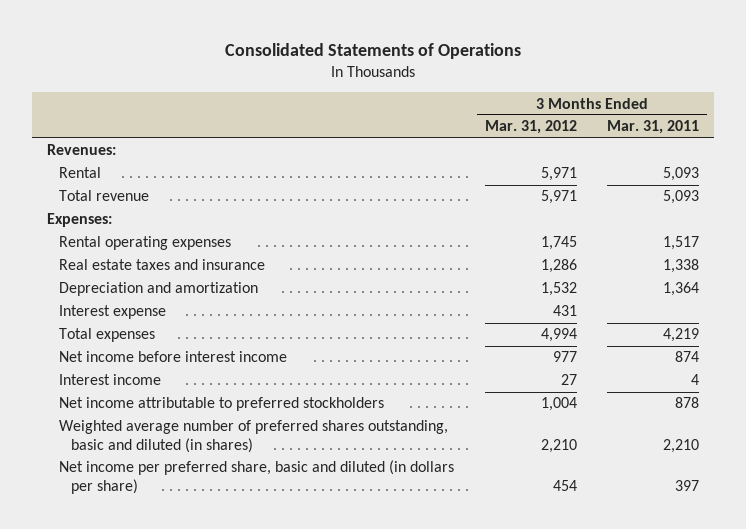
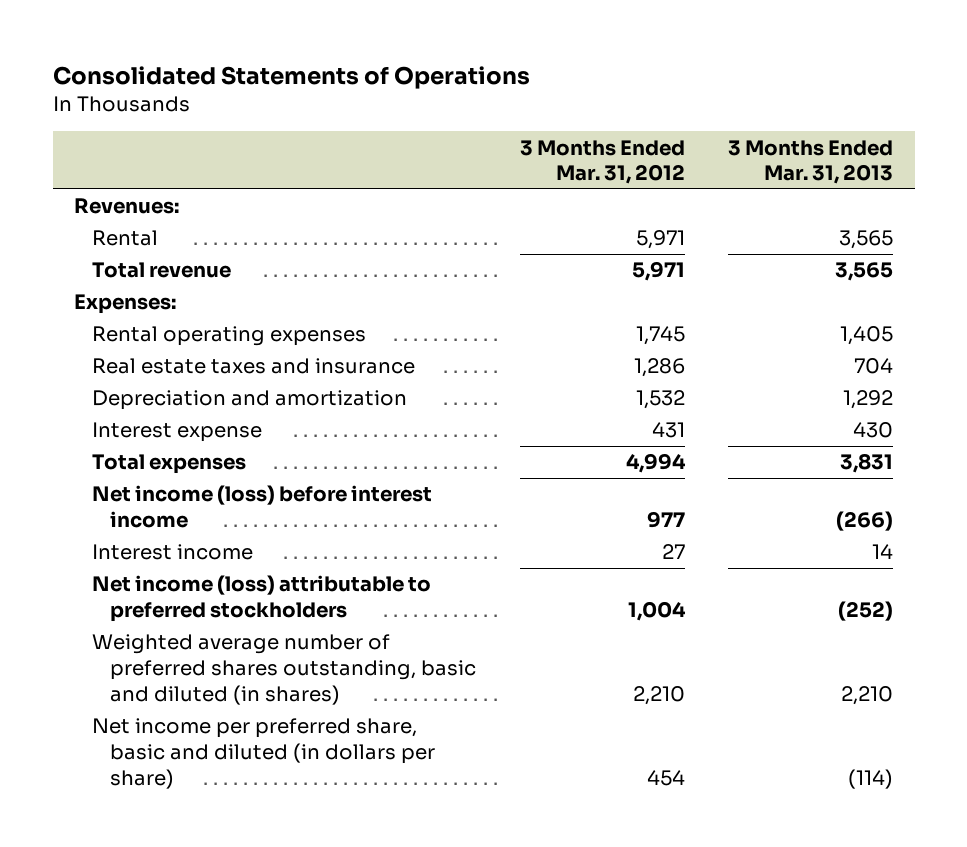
[607,120,700,135] Mar. 31, 2011 -> none
none -> [727,139,893,185] 3 Months Ended Mar. 31, 2013
[58,351,287,363] Net income before interest income -> [92,485,433,529] Net income (loss) before interest income
[58,397,384,412] Net income attributable to preferred stockholders -> [92,575,432,623] Net income (loss) attributable to preferred stockholders

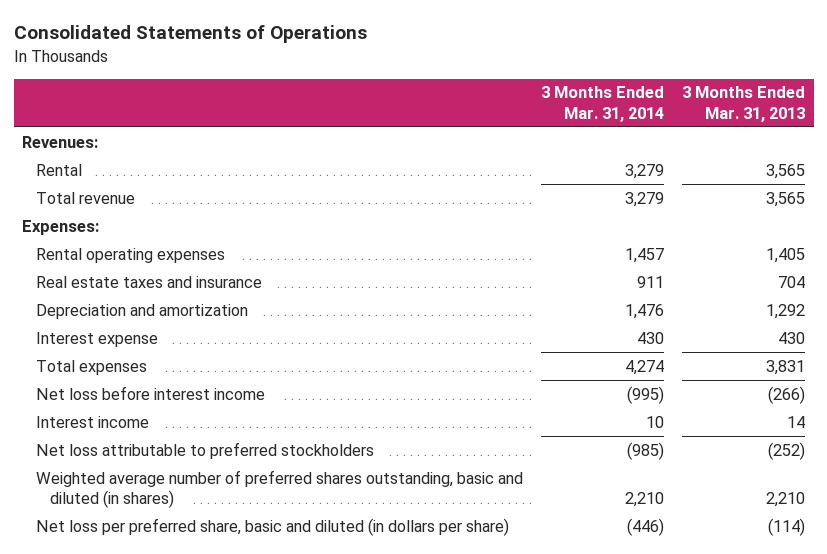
[519,139,685,185] 3 Months Ended Mar. 31, 2012 -> none
none -> [541,86,665,122] 3 Months Ended Mar. 31, 2014
[92,485,433,529] Net income (loss) before interest income -> [36,385,266,400] Net loss before interest income
[92,575,432,623] Net income (loss) attributable to preferred stockholders -> [36,441,375,459] Net loss attributable to preferred stockholders
[92,718,436,789] Net income per preferred share, basic and diluted (in dollars per share) -> [36,517,510,536] Net loss per preferred share, basic and diluted (in dollars per share)

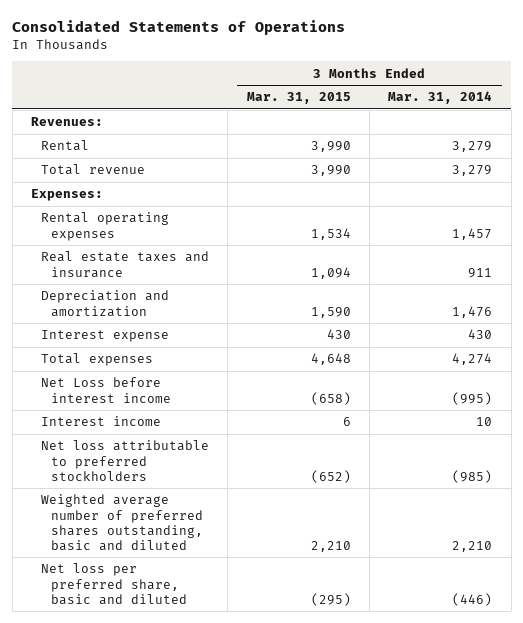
[681,86,805,122] 3 Months Ended Mar. 31, 2013 -> none
none -> [246,92,351,105] Mar. 31, 2015
[36,385,266,400] Net loss before interest income -> [40,377,171,403] Net Loss before interest income
[36,469,524,509] Weighted average number of preferred shares outstanding, basic and diluted (in shares) -> [40,494,203,551] Weighted average number of preferred shares outstanding, basic and diluted
[36,517,510,536] Net loss per preferred share, basic and diluted (in dollars per share) -> [40,563,187,605] Net loss per preferred share, basic and diluted

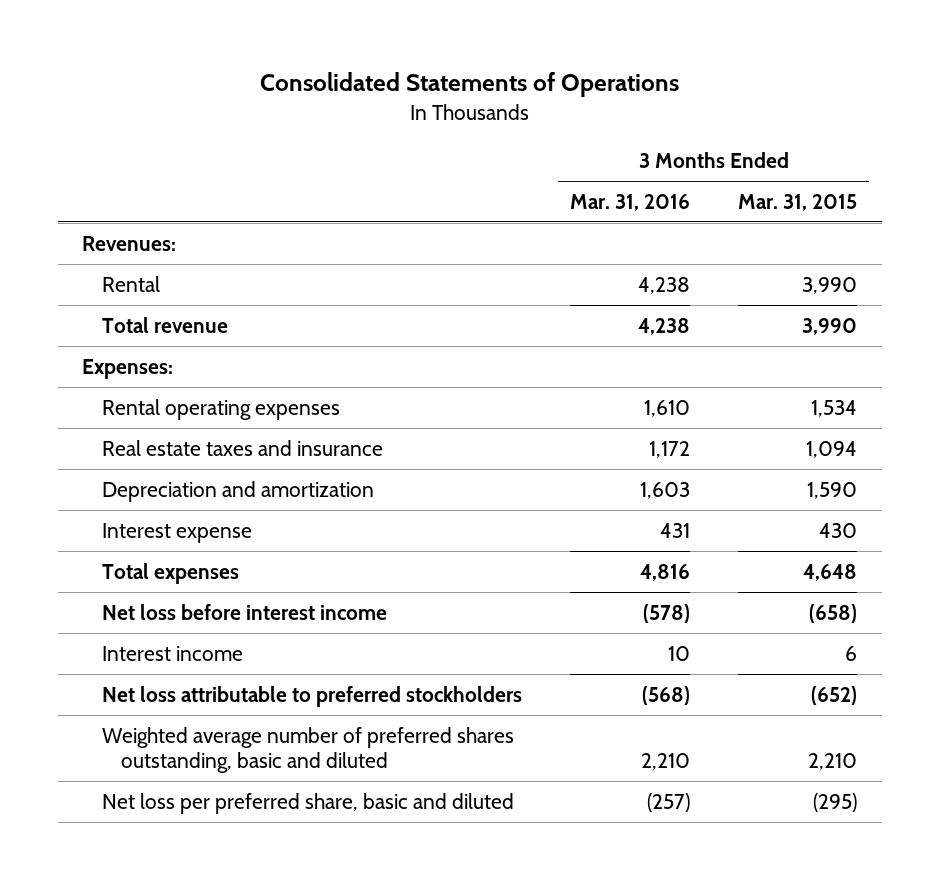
[388,91,493,105] Mar. 31, 2014 -> none
none -> [570,194,691,212] Mar. 31, 2016
[40,377,171,403] Net Loss before interest income -> [101,603,387,620] Net loss before interest income

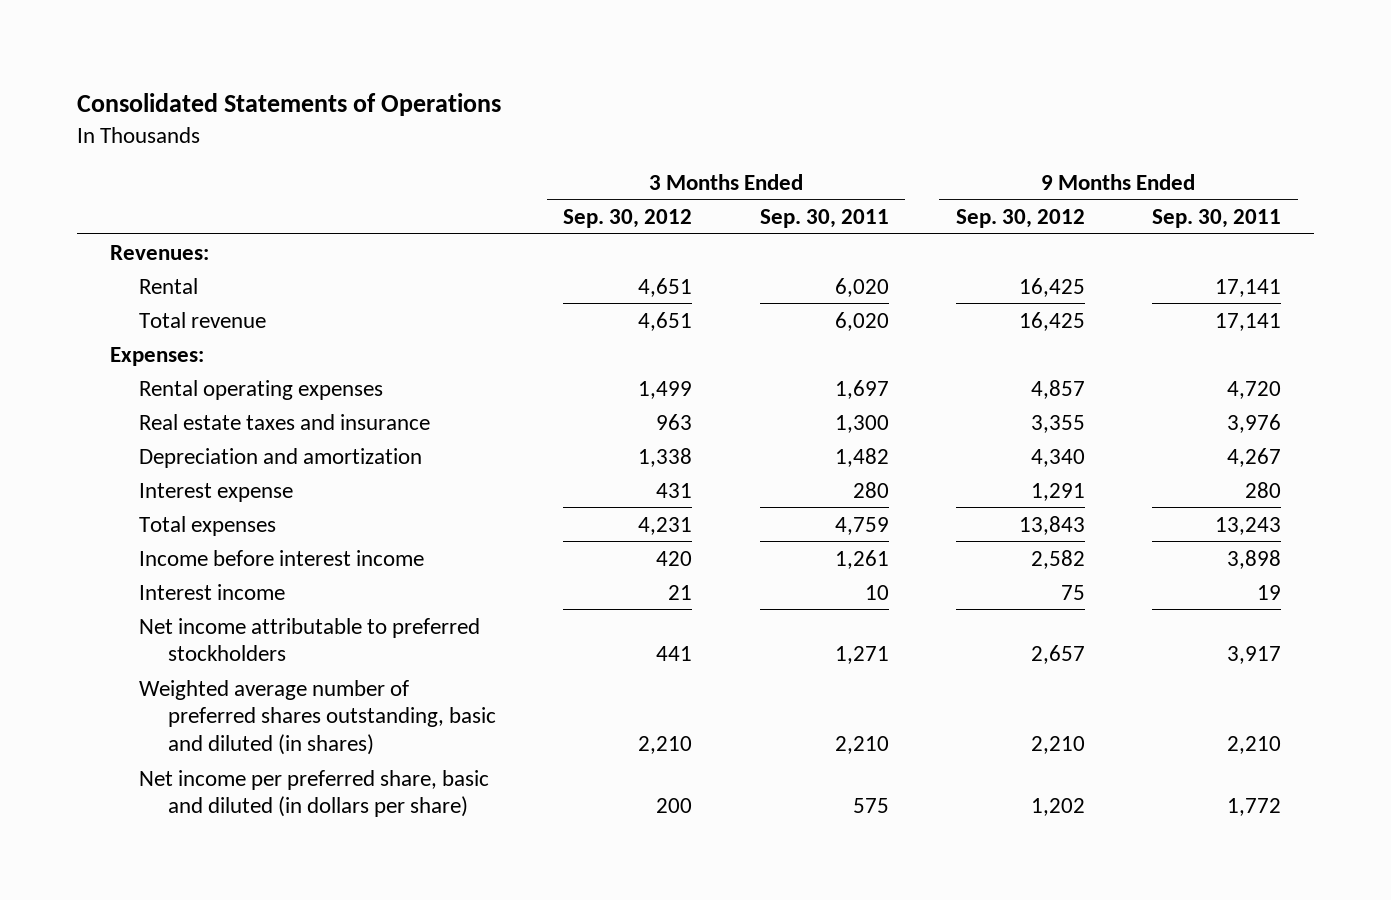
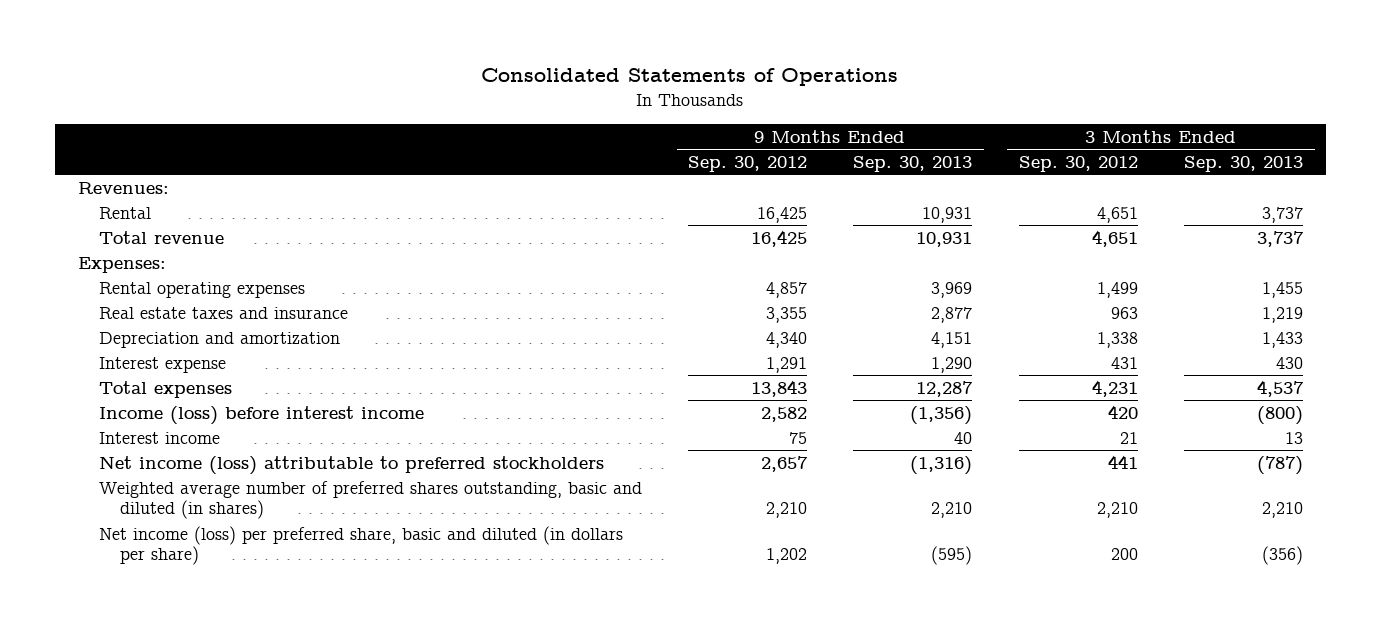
[759,209,889,229] Sep. 30, 2011 -> none
[1151,209,1281,229] Sep. 30, 2011 -> none
none -> [853,155,973,172] Sep. 30, 2013
none -> [1184,155,1304,172] Sep. 30, 2013
[139,549,425,566] Income before interest income -> [98,405,424,425] Income (loss) before interest income
[139,617,481,662] Net income attributable to preferred stockholders -> [98,455,604,475] Net income (loss) attributable to preferred stockholders
[139,769,490,818] Net income per preferred share, basic and diluted (in dollars per share) -> [98,525,623,566] Net income (loss) per preferred share, basic and diluted (in dollars per share)

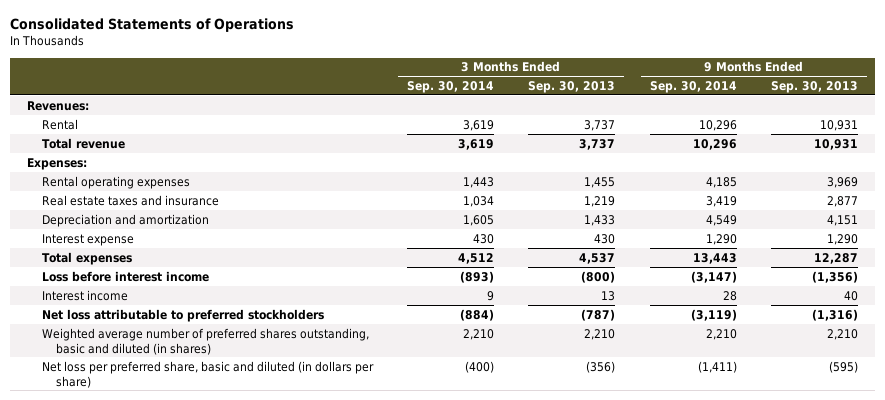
[688,155,808,172] Sep. 30, 2012 -> none
[1018,155,1138,172] Sep. 30, 2012 -> none
none -> [407,80,495,93] Sep. 30, 2014
none -> [649,80,737,93] Sep. 30, 2014
[98,405,424,425] Income (loss) before interest income -> [41,270,209,282] Loss before interest income
[98,455,604,475] Net income (loss) attributable to preferred stockholders -> [41,308,324,322] Net loss attributable to preferred stockholders
[98,525,623,566] Net income (loss) per preferred share, basic and diluted (in dollars per share) -> [41,360,374,388] Net loss per preferred share, basic and diluted (in dollars per share)

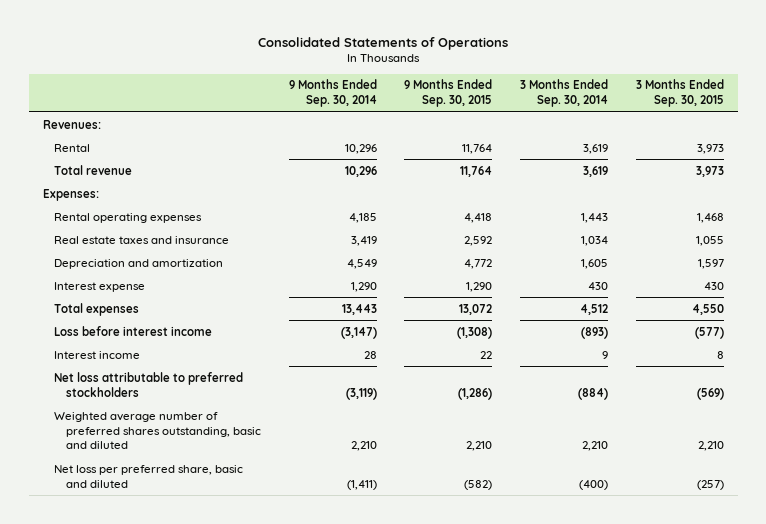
[528,80,616,93] Sep. 30, 2013 -> none
[771,80,859,93] Sep. 30, 2013 -> none
none -> [404,79,493,108] 9 Months Ended Sep. 30, 2015
none -> [635,79,724,108] 3 Months Ended Sep. 30, 2015
[41,327,369,355] Weighted average number of preferred shares outstanding, basic and diluted (in shares) -> [54,411,261,450] Weighted average number of preferred shares outstanding, basic and diluted
[41,360,374,388] Net loss per preferred share, basic and diluted (in dollars per share) -> [54,464,244,488] Net loss per preferred share, basic and diluted

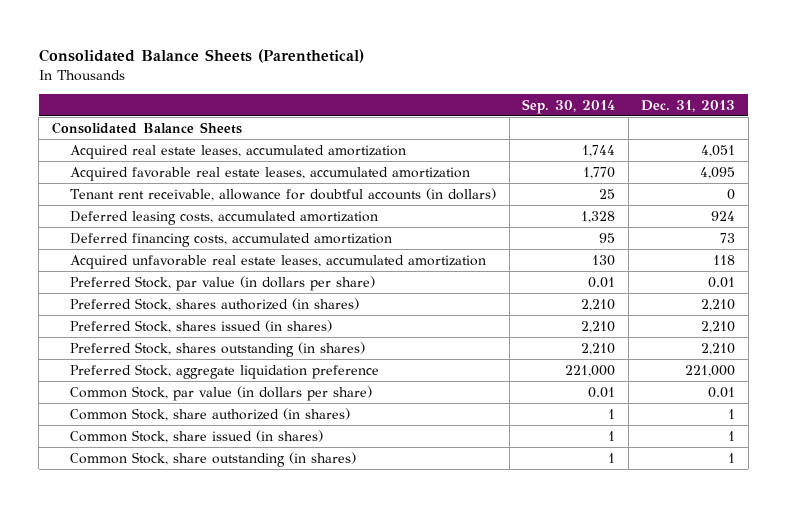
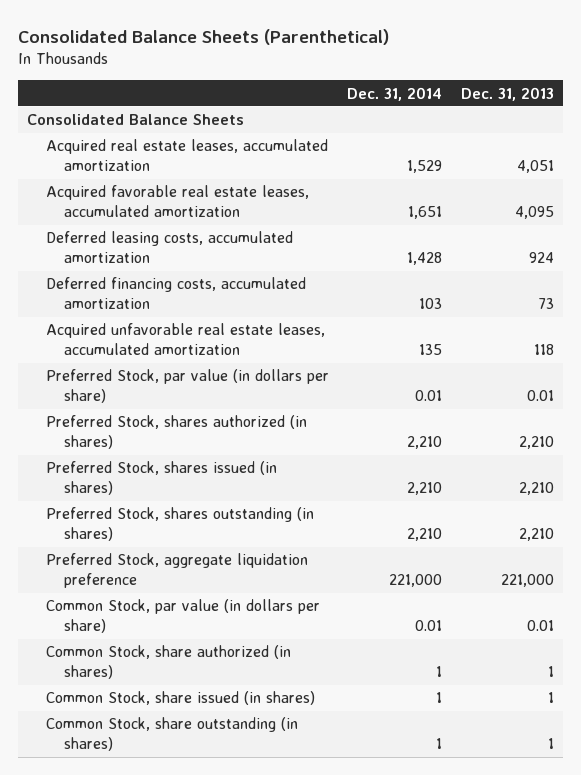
[522,98,616,114] Sep. 30, 2014 -> none
none -> [347,86,443,101] Dec. 31, 2014
[70,187,497,201] Tenant rent receivable, allowance for doubtful accounts (in dollars) -> none

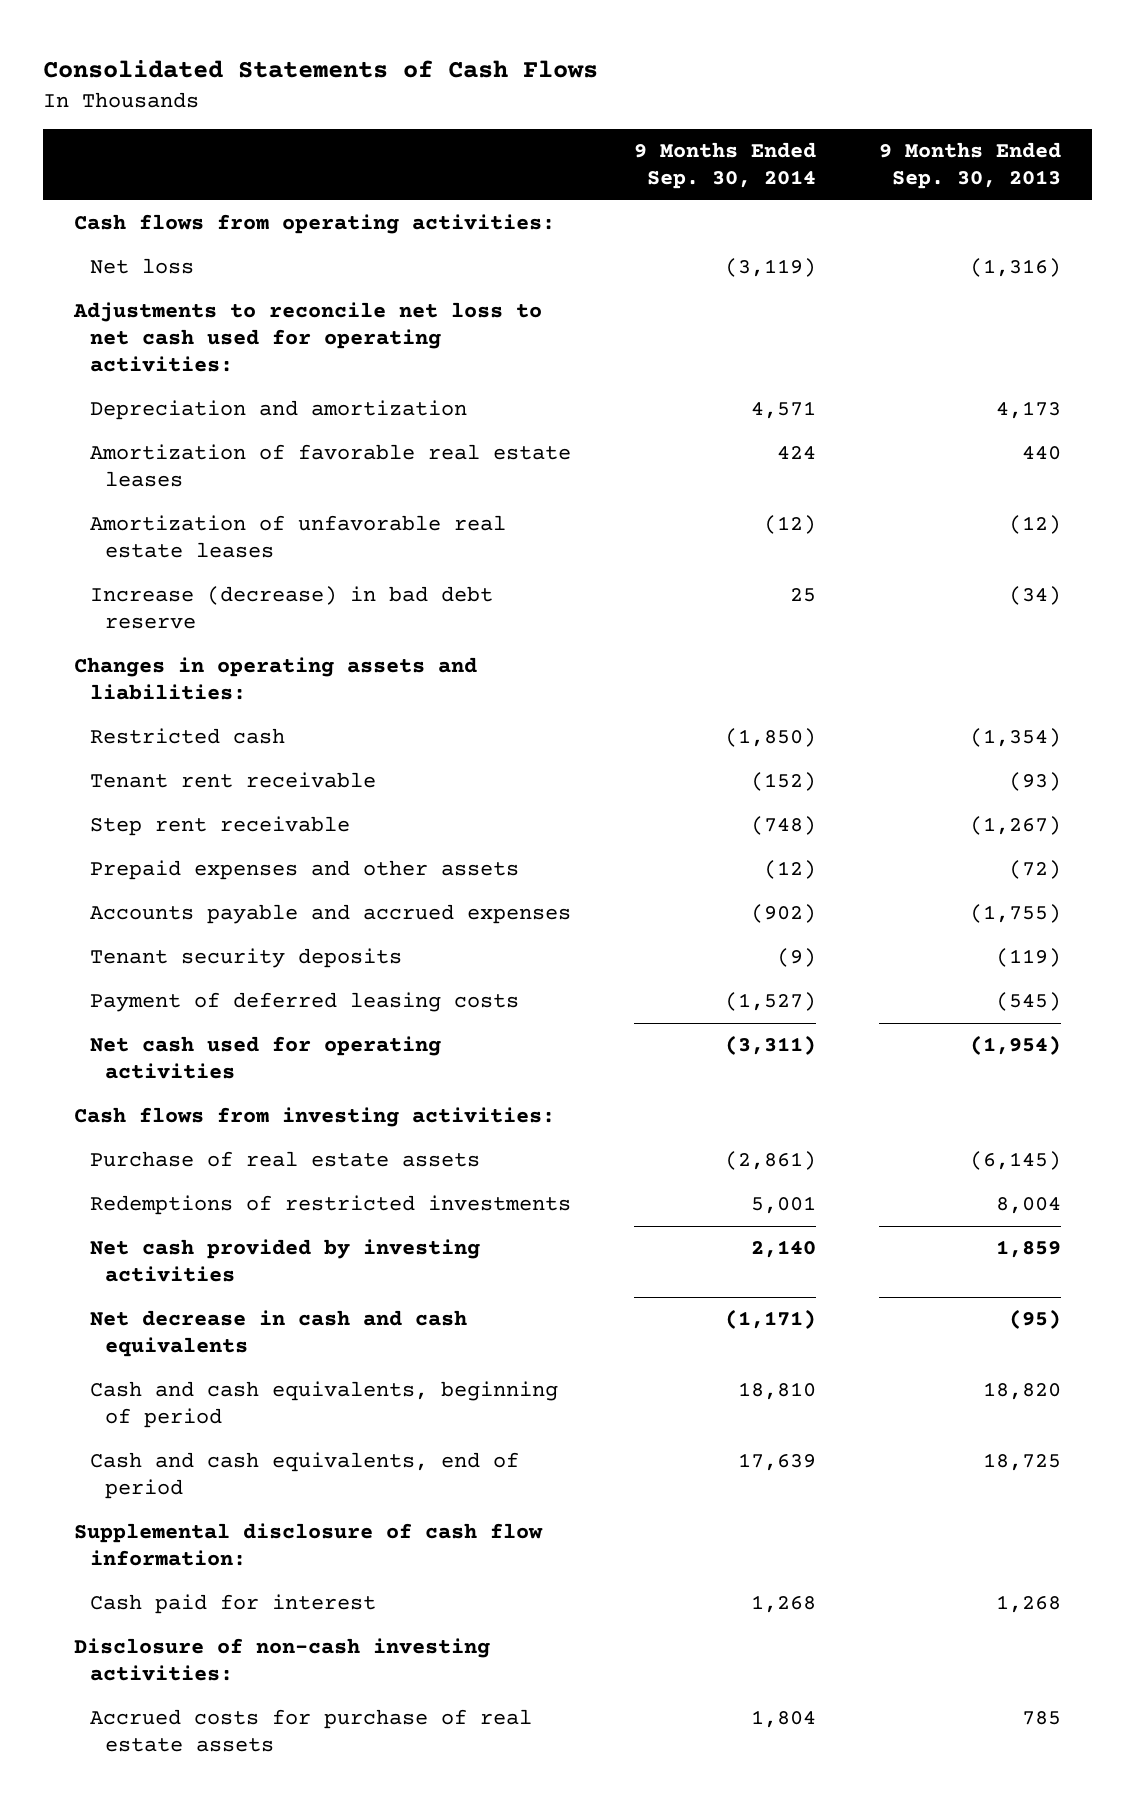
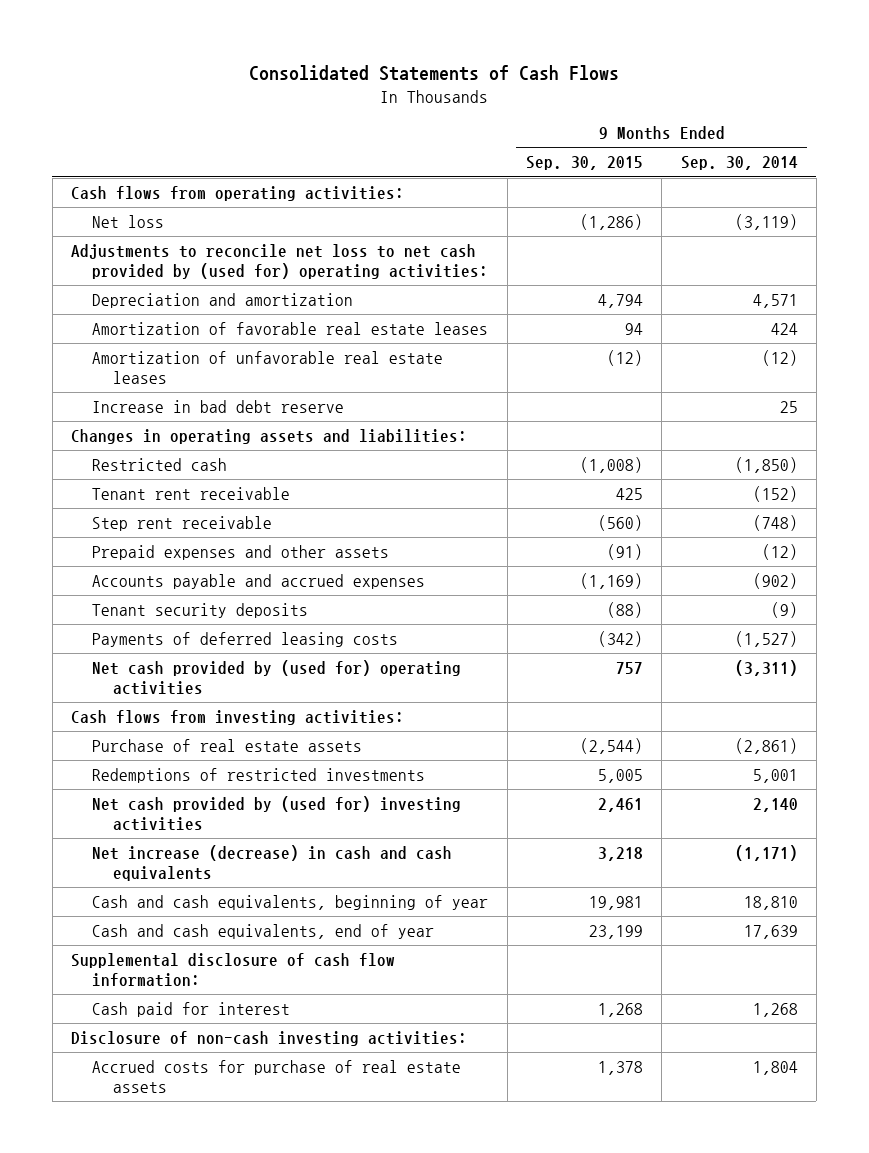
[878,142,1061,190] 9 Months Ended Sep. 30, 2013 -> none
none -> [525,156,643,171] Sep. 30, 2015
[73,302,543,373] Adjustments to reconcile net loss to net cash used for operating activities: -> [71,243,489,280] Adjustments to reconcile net loss to net cash provided by (used for) operating activities:
[89,586,493,630] Increase (decrease) in bad debt reserve -> [92,399,345,413] Increase in bad debt reserve
[89,992,519,1013] Payment of deferred leasing costs -> [92,631,399,647] Payments of deferred leasing costs
[89,1036,441,1080] Net cash used for operating activities -> [92,659,462,696] Net cash provided by (used for) operating activities
[89,1239,480,1283] Net cash provided by investing activities -> [92,795,462,832] Net cash provided by (used for) investing activities
[89,1310,467,1358] Net decrease in cash and cash equivalents -> [92,844,453,882] Net increase (decrease) in cash and cash equivalents
[89,1381,558,1429] Cash and cash equivalents, beginning of period -> [92,894,489,910] Cash and cash equivalents, beginning of year
[89,1452,519,1500] Cash and cash equivalents, end of period -> [92,923,435,939] Cash and cash equivalents, end of year

